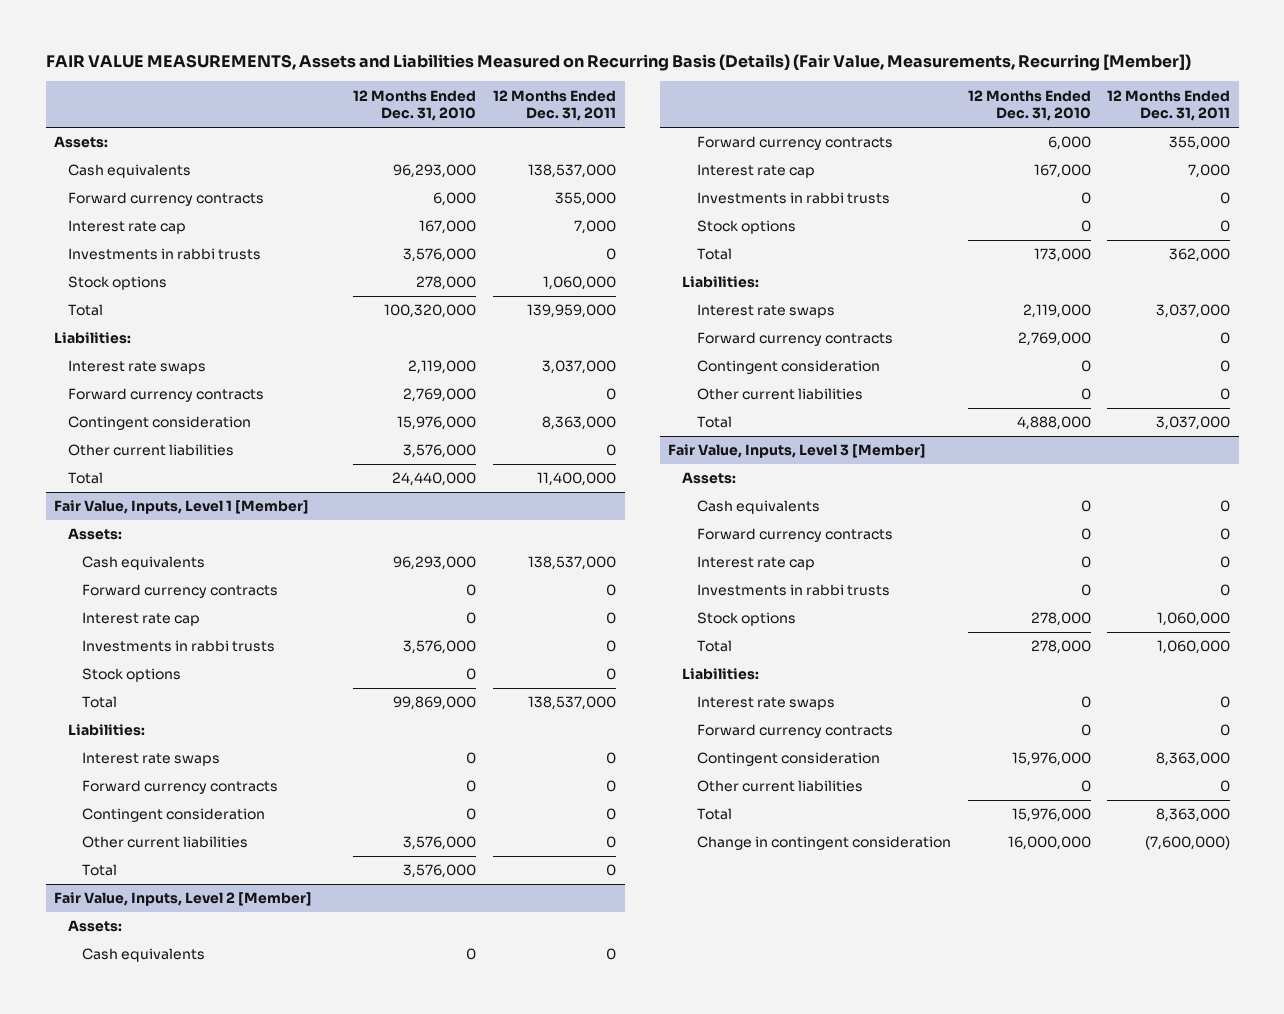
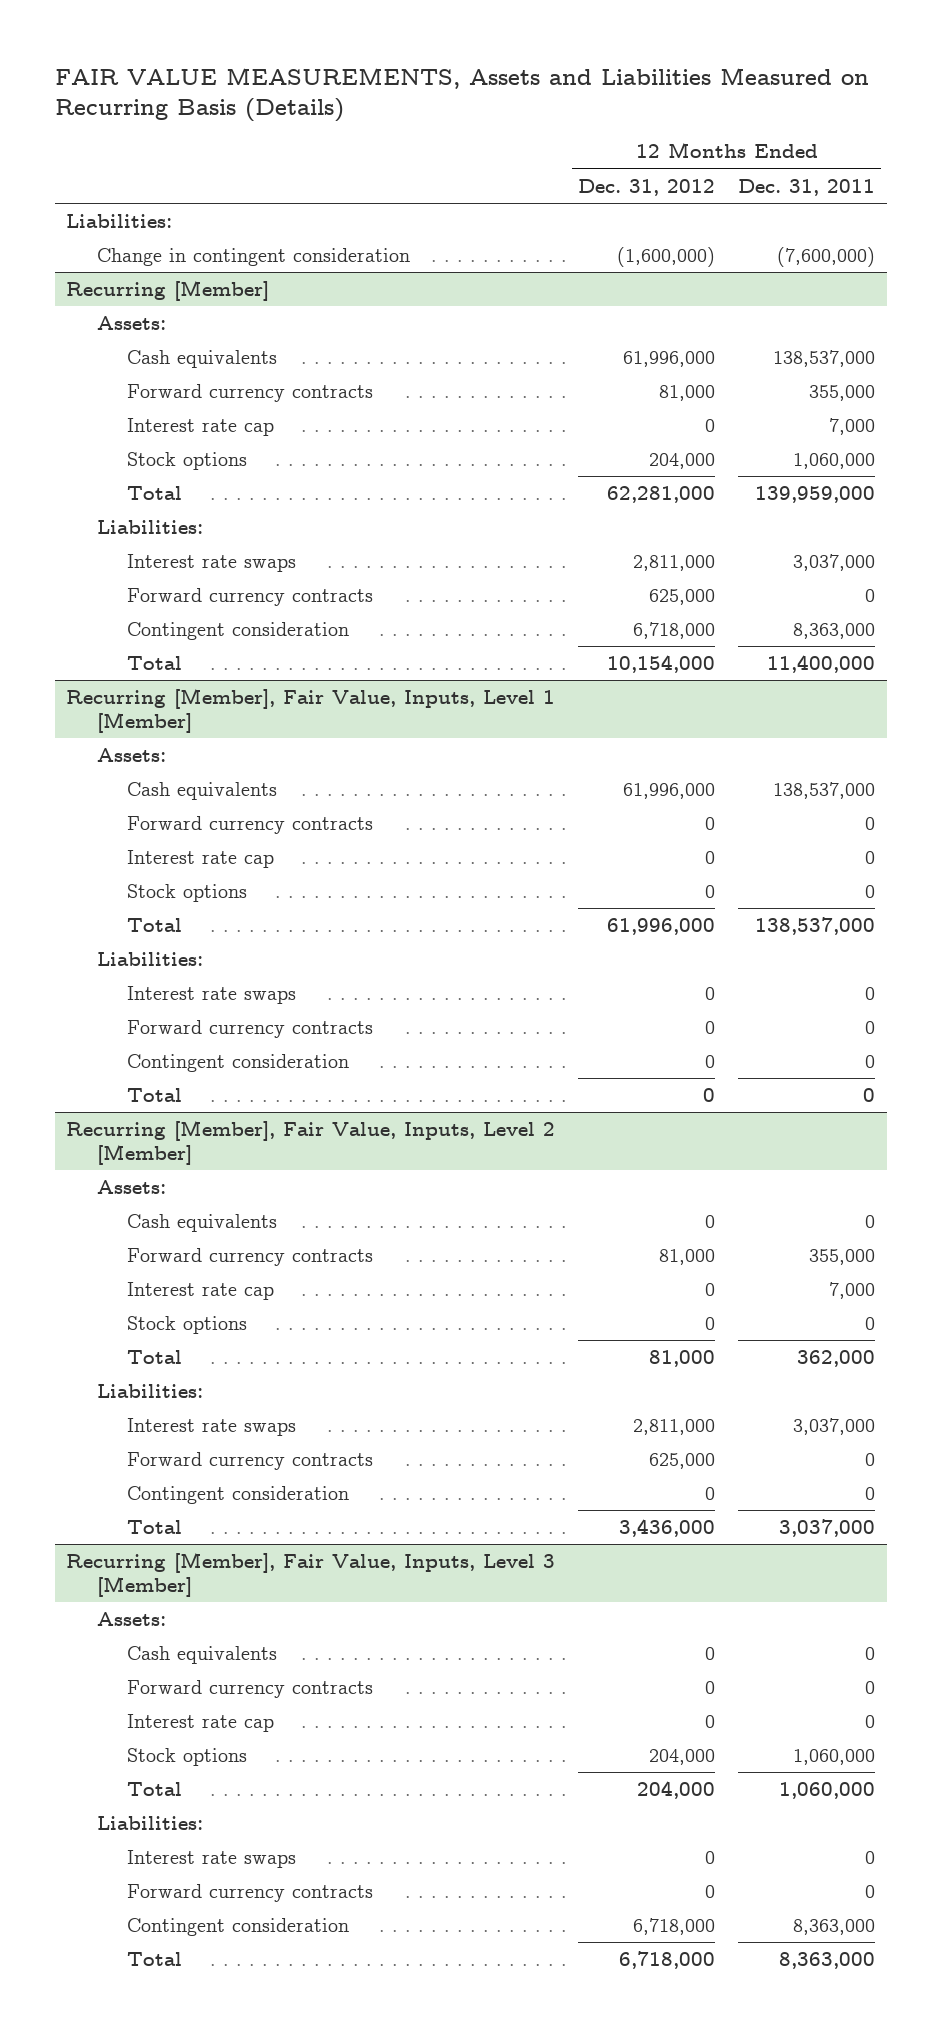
[45,54,1191,72] FAIR VALUE MEASUREMENTS, Assets and Liabilities Measured on Recurring Basis (Details) (Fair Value, Measurements, Recurring [Member]) -> [54,67,869,123] FAIR VALUE MEASUREMENTS, Assets and Liabilities Measured on Recurring Basis (Details)
[353,89,477,122] 12 Months Ended Dec. 31, 2010 -> none
none -> [578,178,716,196] Dec. 31, 2012
none -> [66,213,173,228] Liabilities:
none -> [96,247,410,266] Change in contingent consideration
none -> [66,279,270,301] Recurring [Member]
[68,248,262,261] Investments in rabbi trusts -> none
[68,444,235,457] Other current liabilities -> none
[53,500,309,515] Fair Value, Inputs, Level 1 [Member] -> [66,687,556,733] Recurring [Member], Fair Value, Inputs, Level 1 [Member]
[82,640,276,653] Investments in rabbi trusts -> none
[82,836,249,849] Other current liabilities -> none
[53,892,312,907] Fair Value, Inputs, Level 2 [Member] -> [66,1119,556,1165] Recurring [Member], Fair Value, Inputs, Level 2 [Member]
[696,192,890,205] Investments in rabbi trusts -> none
[696,388,863,401] Other current liabilities -> none
[668,444,927,459] Fair Value, Inputs, Level 3 [Member] -> [66,1551,556,1597] Recurring [Member], Fair Value, Inputs, Level 3 [Member]
[696,584,890,597] Investments in rabbi trusts -> none
[696,780,863,793] Other current liabilities -> none
[696,836,951,851] Change in contingent consideration -> none

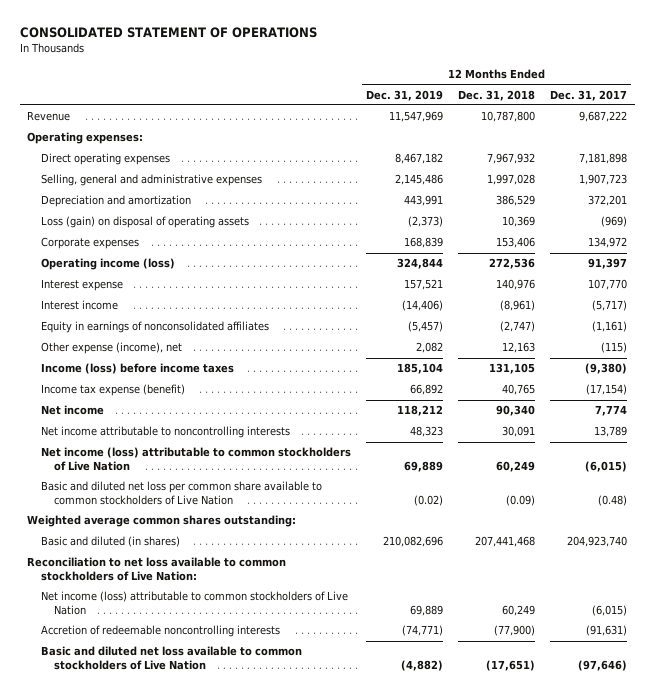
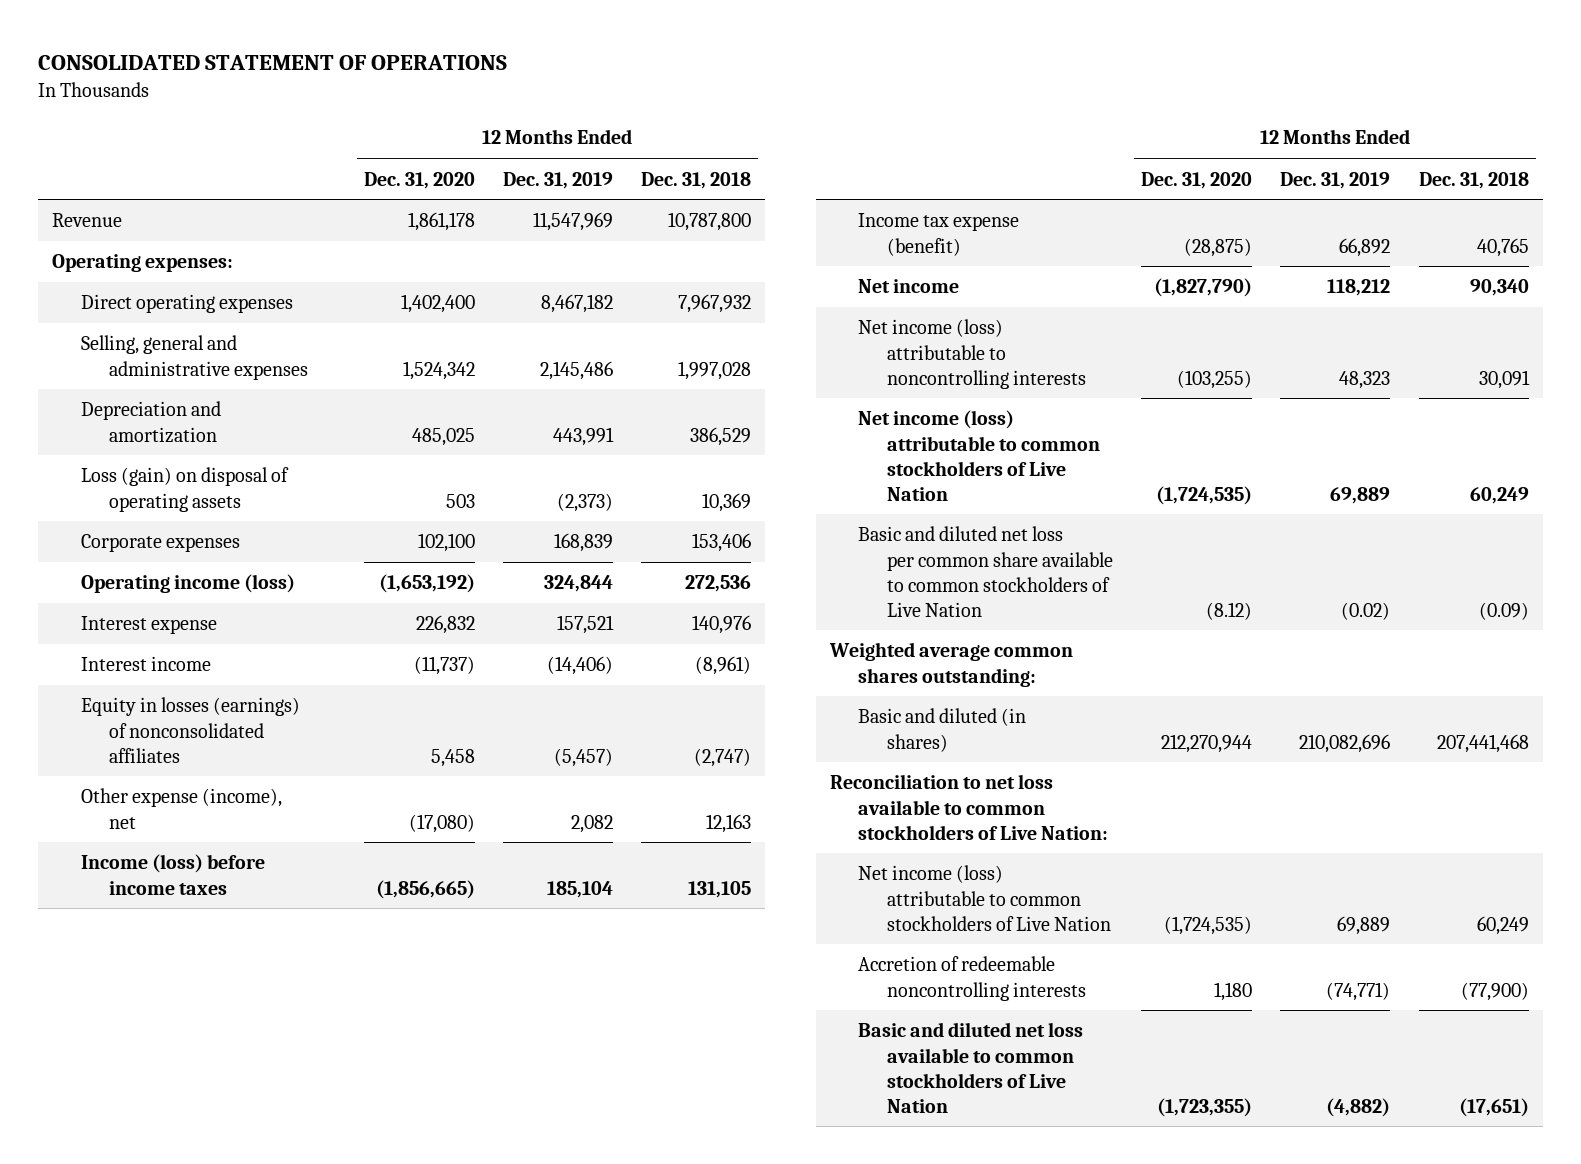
[550,89,628,101] Dec. 31, 2017 -> none
none -> [363,171,475,189] Dec. 31, 2020
[40,321,269,334] Equity in earnings of nonconsolidated affiliates -> [80,697,300,763] Equity in losses (earnings) of nonconsolidated affiliates
[40,426,290,439] Net income attributable to noncontrolling interests -> [858,319,1086,389] Net income (loss) attributable to noncontrolling interests

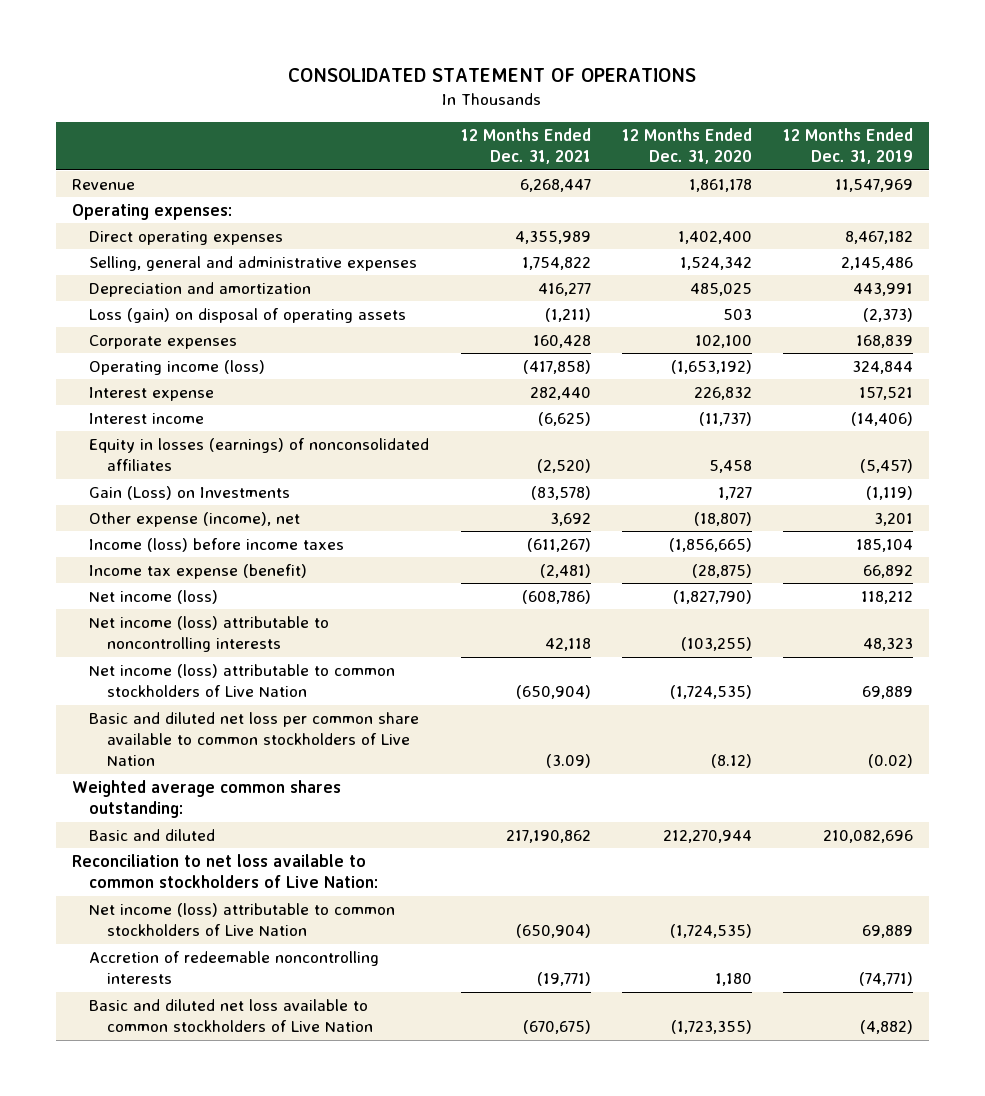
[641,171,752,189] Dec. 31, 2018 -> none
none -> [460,127,591,165] 12 Months Ended Dec. 31, 2021
none -> [89,485,291,500] Gain (Loss) on Investments
[408,813,475,833] (17,080) -> [693,511,752,526] (18,807)
[570,814,613,833] 2,082 -> [874,512,914,526] 3,201
[858,279,960,294] Net income -> [89,589,219,604] Net income (loss)
[858,708,1027,752] Basic and diluted (in shares) -> [89,828,216,841] Basic and diluted

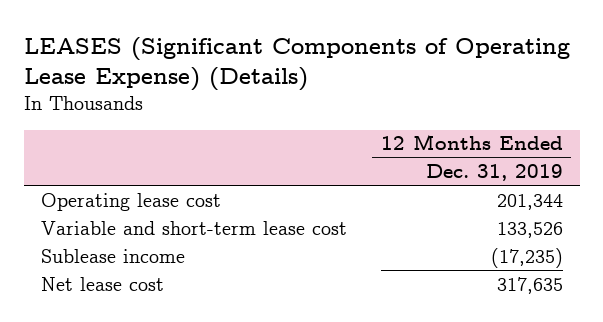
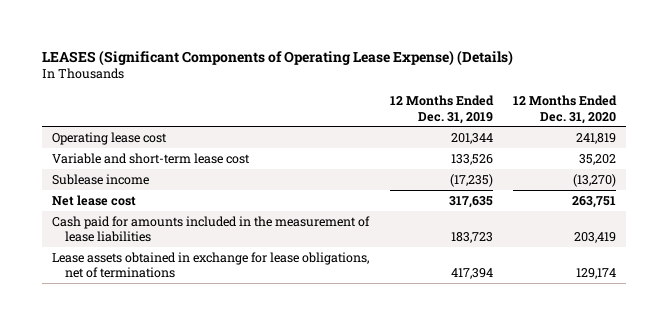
none -> [512,95,617,124] 12 Months Ended Dec. 31, 2020
none -> [52,215,371,243] Cash paid for amounts included in the measurement of lease liabilities
none -> [52,251,370,279] Lease assets obtained in exchange for lease obligations, net of terminations

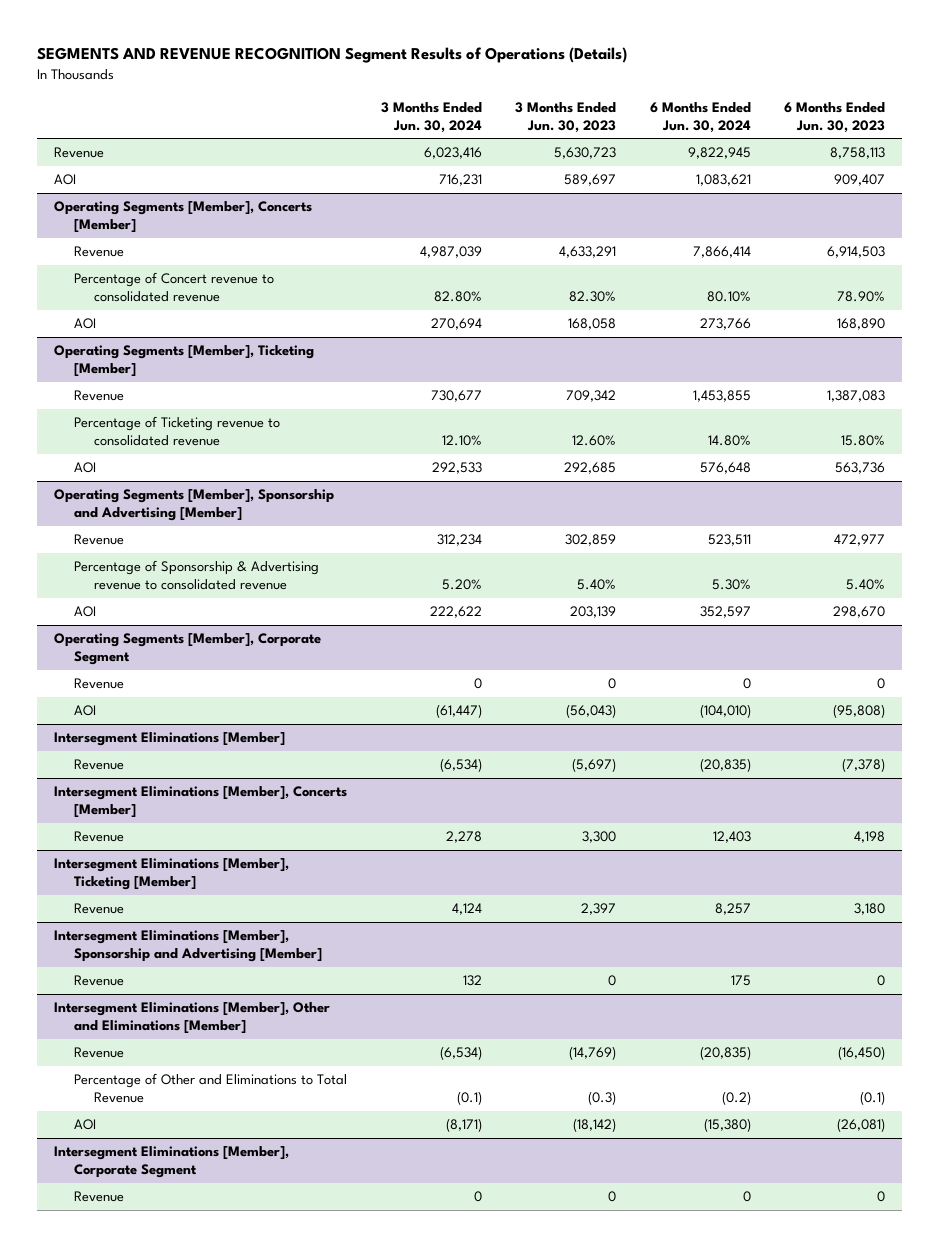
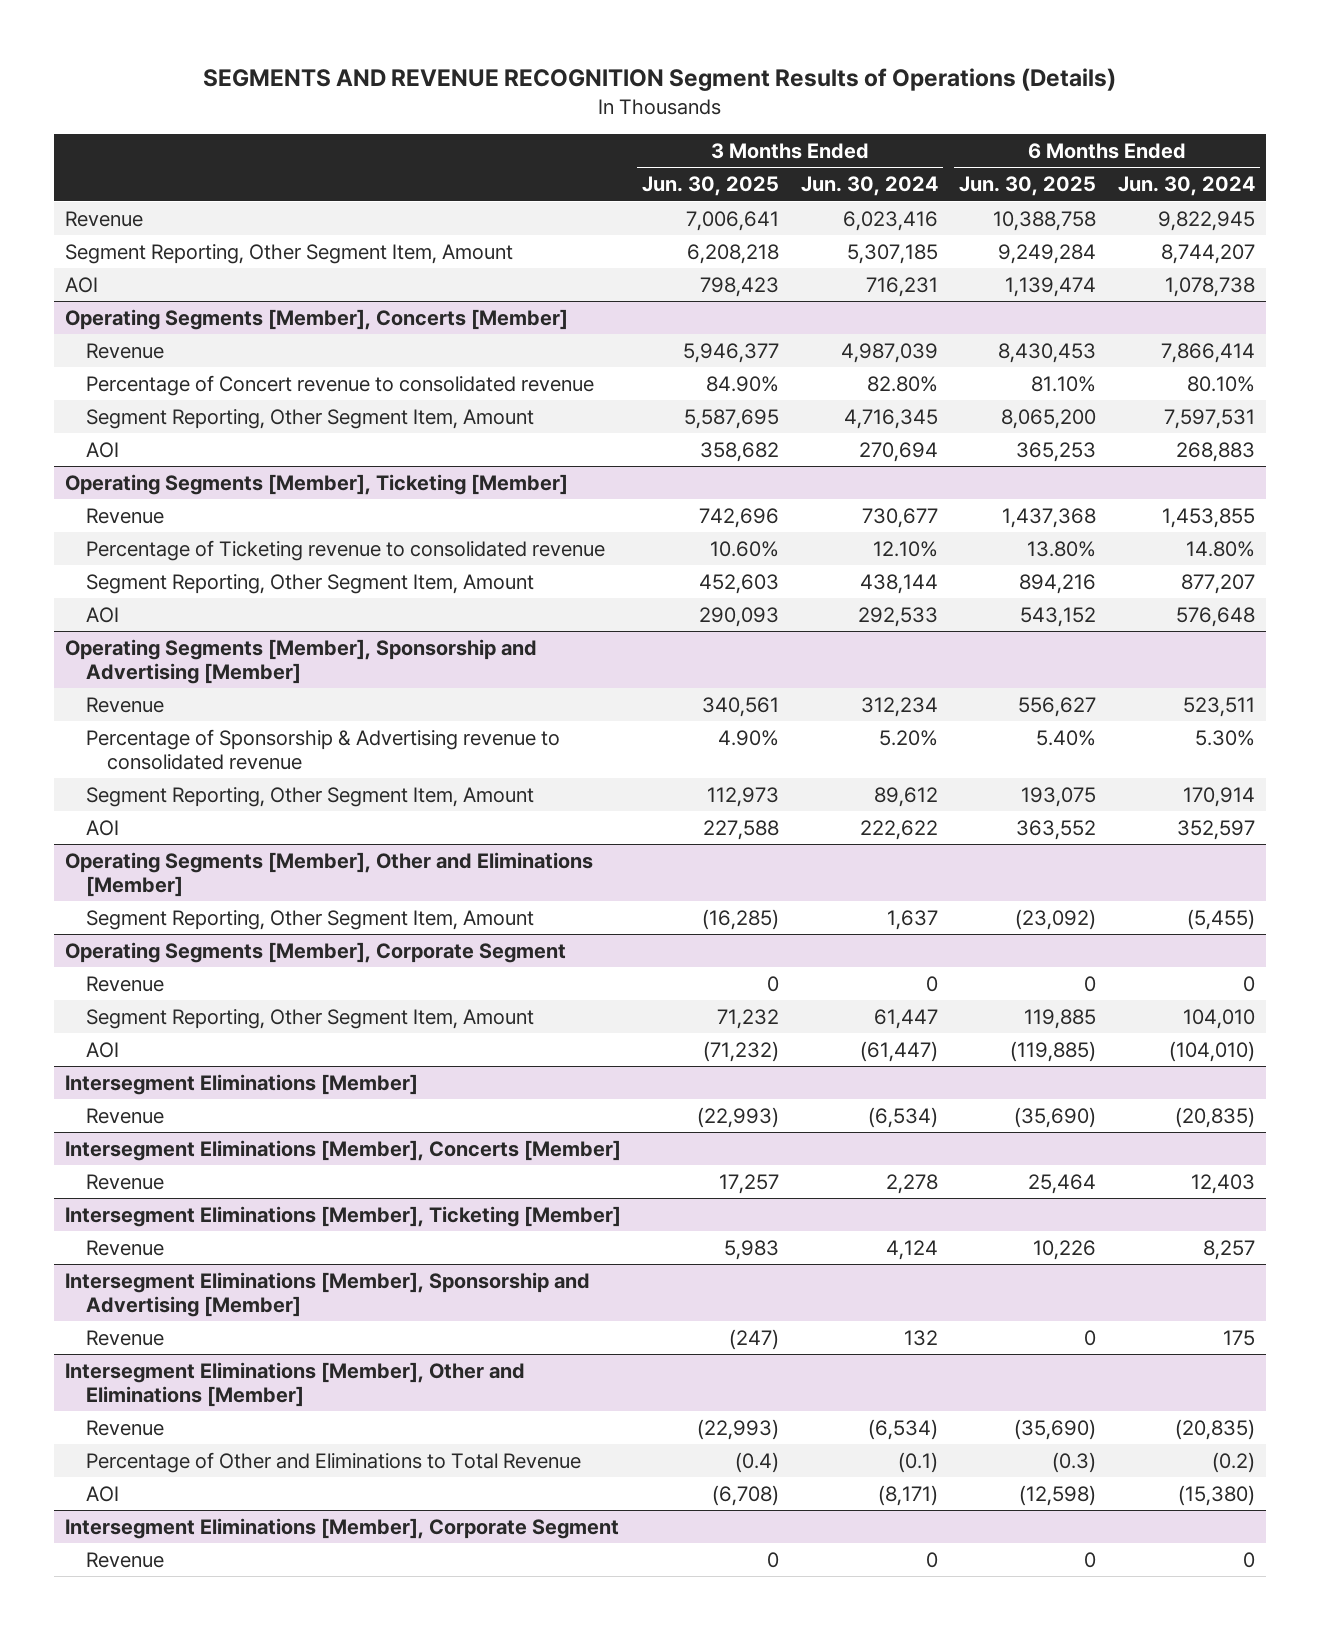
[515,101,617,133] 3 Months Ended Jun. 30, 2023 -> none
[784,101,886,133] 6 Months Ended Jun. 30, 2023 -> none
none -> [642,176,780,197] Jun. 30, 2025
none -> [959,176,1097,197] Jun. 30, 2025
none -> [64,243,513,264] Segment Reporting, Other Segment Item, Amount
[695,174,751,187] 1,083,621 -> [1164,276,1255,297] 1,078,738
none -> [85,408,534,429] Segment Reporting, Other Segment Item, Amount
[699,318,751,331] 273,766 -> [1175,441,1255,462] 268,883
none -> [85,573,534,594] Segment Reporting, Other Segment Item, Amount
none -> [85,786,534,807] Segment Reporting, Other Segment Item, Amount
none -> [64,851,593,897] Operating Segments [Member], Other and Eliminations [Member]
none -> [85,909,534,930] Segment Reporting, Other Segment Item, Amount
none -> [85,1008,534,1029] Segment Reporting, Other Segment Item, Amount

